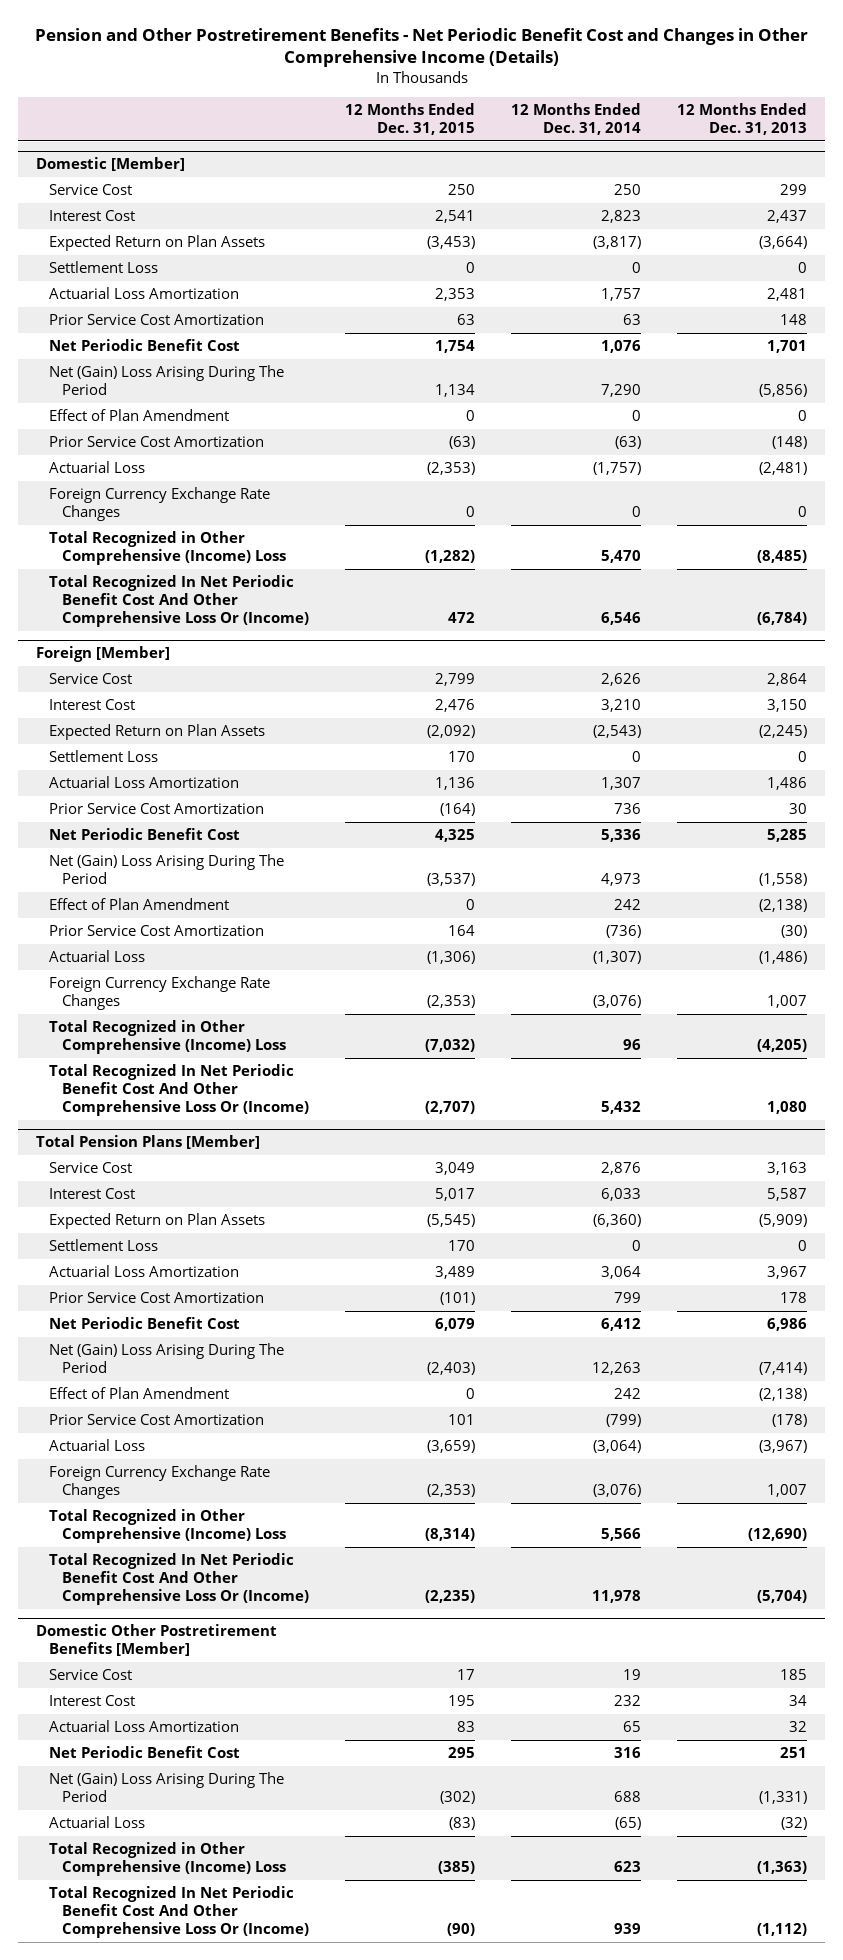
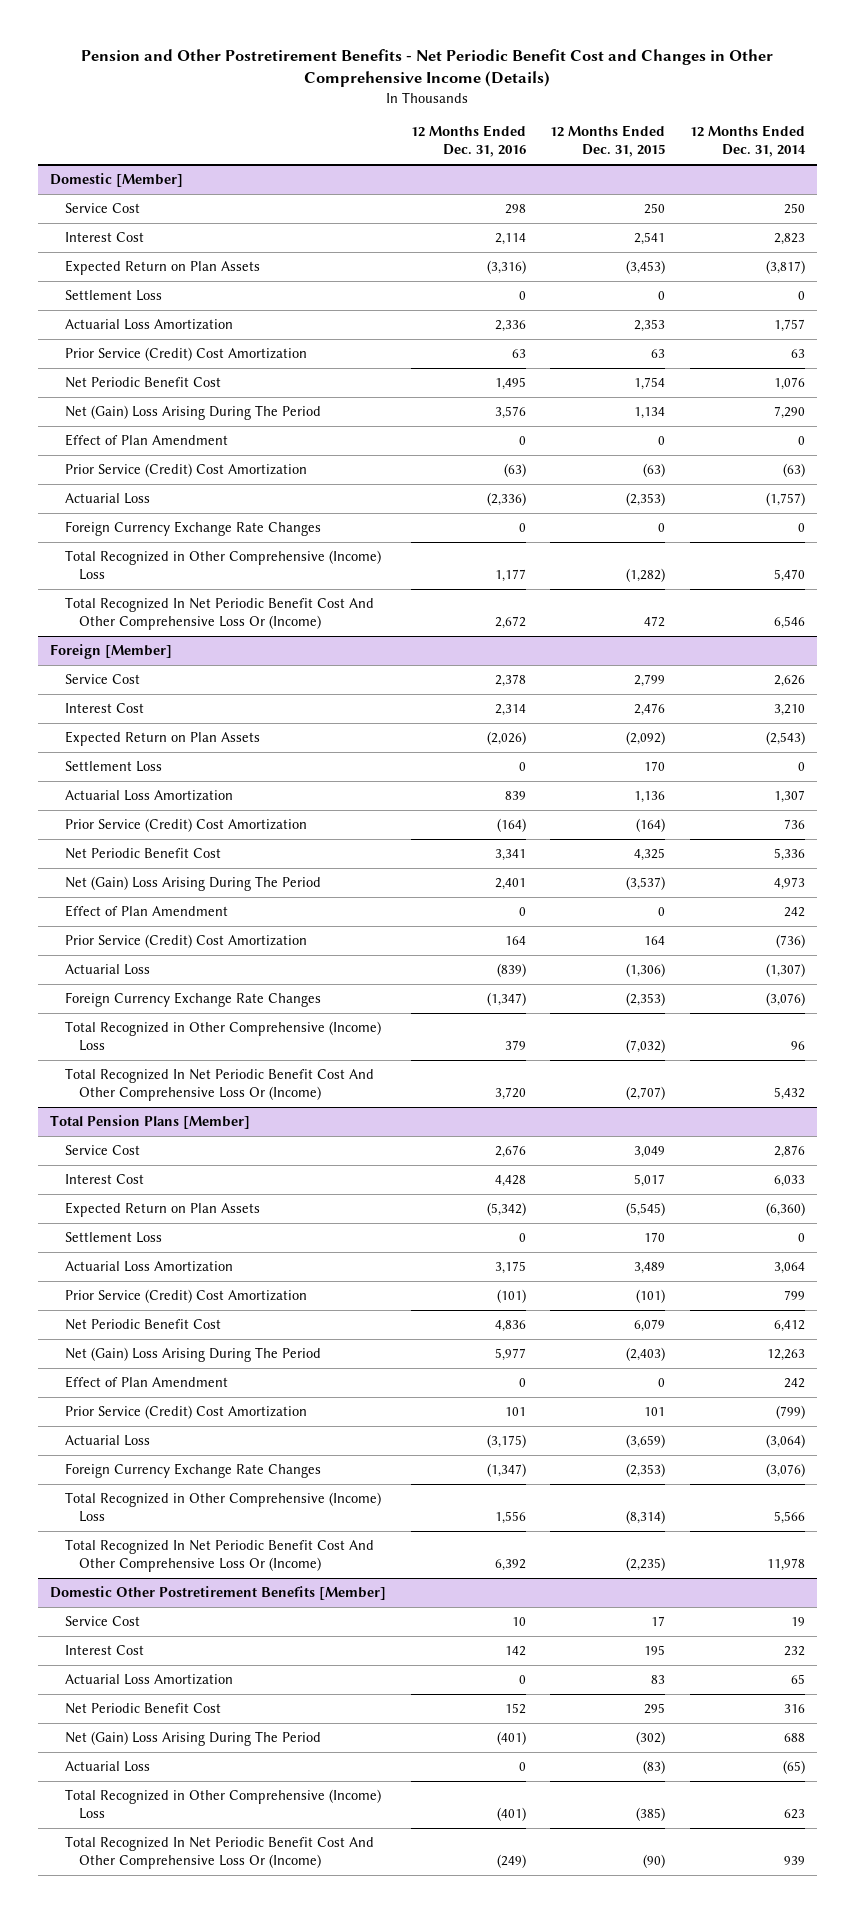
[677,103,808,136] 12 Months Ended Dec. 31, 2013 -> none
none -> [410,125,526,158] 12 Months Ended Dec. 31, 2016
[48,313,264,325] Prior Service Cost Amortization -> [64,347,307,362] Prior Service (Credit) Cost Amortization
[48,435,264,447] Prior Service Cost Amortization -> [64,463,307,478] Prior Service (Credit) Cost Amortization
[48,802,264,814] Prior Service Cost Amortization -> [64,818,307,833] Prior Service (Credit) Cost Amortization
[48,924,264,936] Prior Service Cost Amortization -> [64,934,307,949] Prior Service (Credit) Cost Amortization
[48,1291,264,1303] Prior Service Cost Amortization -> [64,1289,307,1304] Prior Service (Credit) Cost Amortization
[48,1413,264,1425] Prior Service Cost Amortization -> [64,1405,307,1420] Prior Service (Credit) Cost Amortization

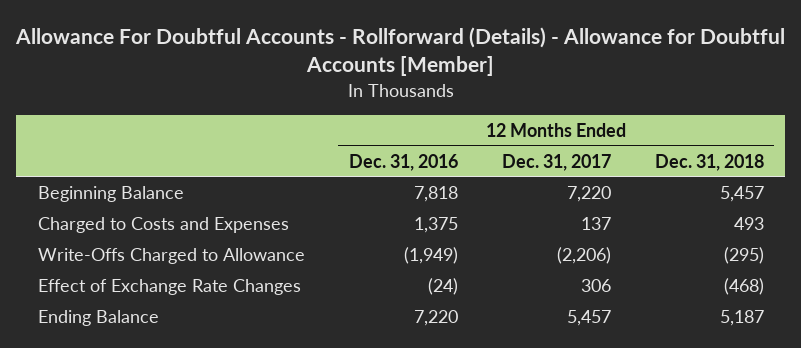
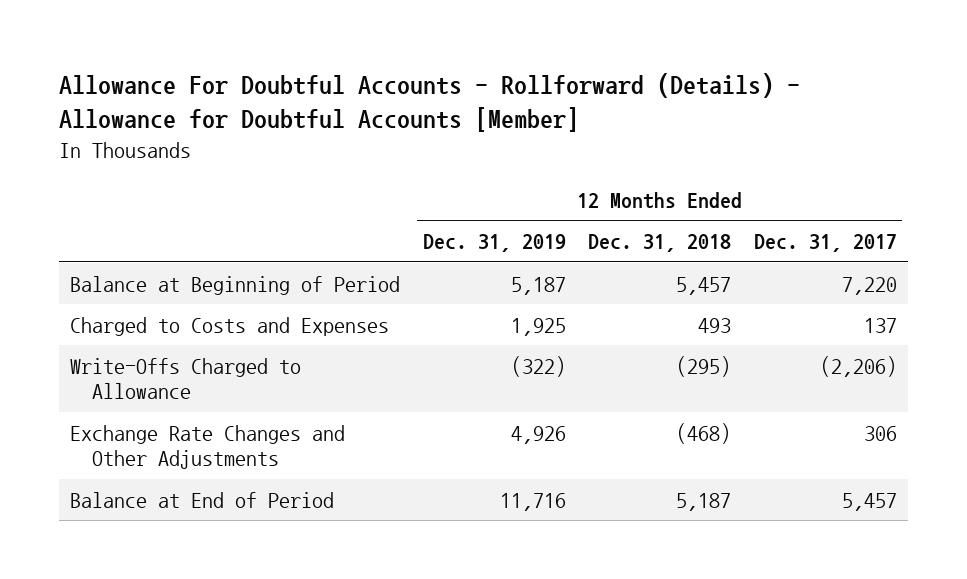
[348,153,458,171] Dec. 31, 2016 -> none
none -> [422,234,566,253] Dec. 31, 2019
[37,185,184,202] Beginning Balance -> [69,275,400,295] Balance at Beginning of Period
[37,278,301,295] Effect of Exchange Rate Changes -> [69,424,345,470] Exchange Rate Changes and Other Adjustments
[37,309,159,326] Ending Balance -> [69,491,334,508] Balance at End of Period

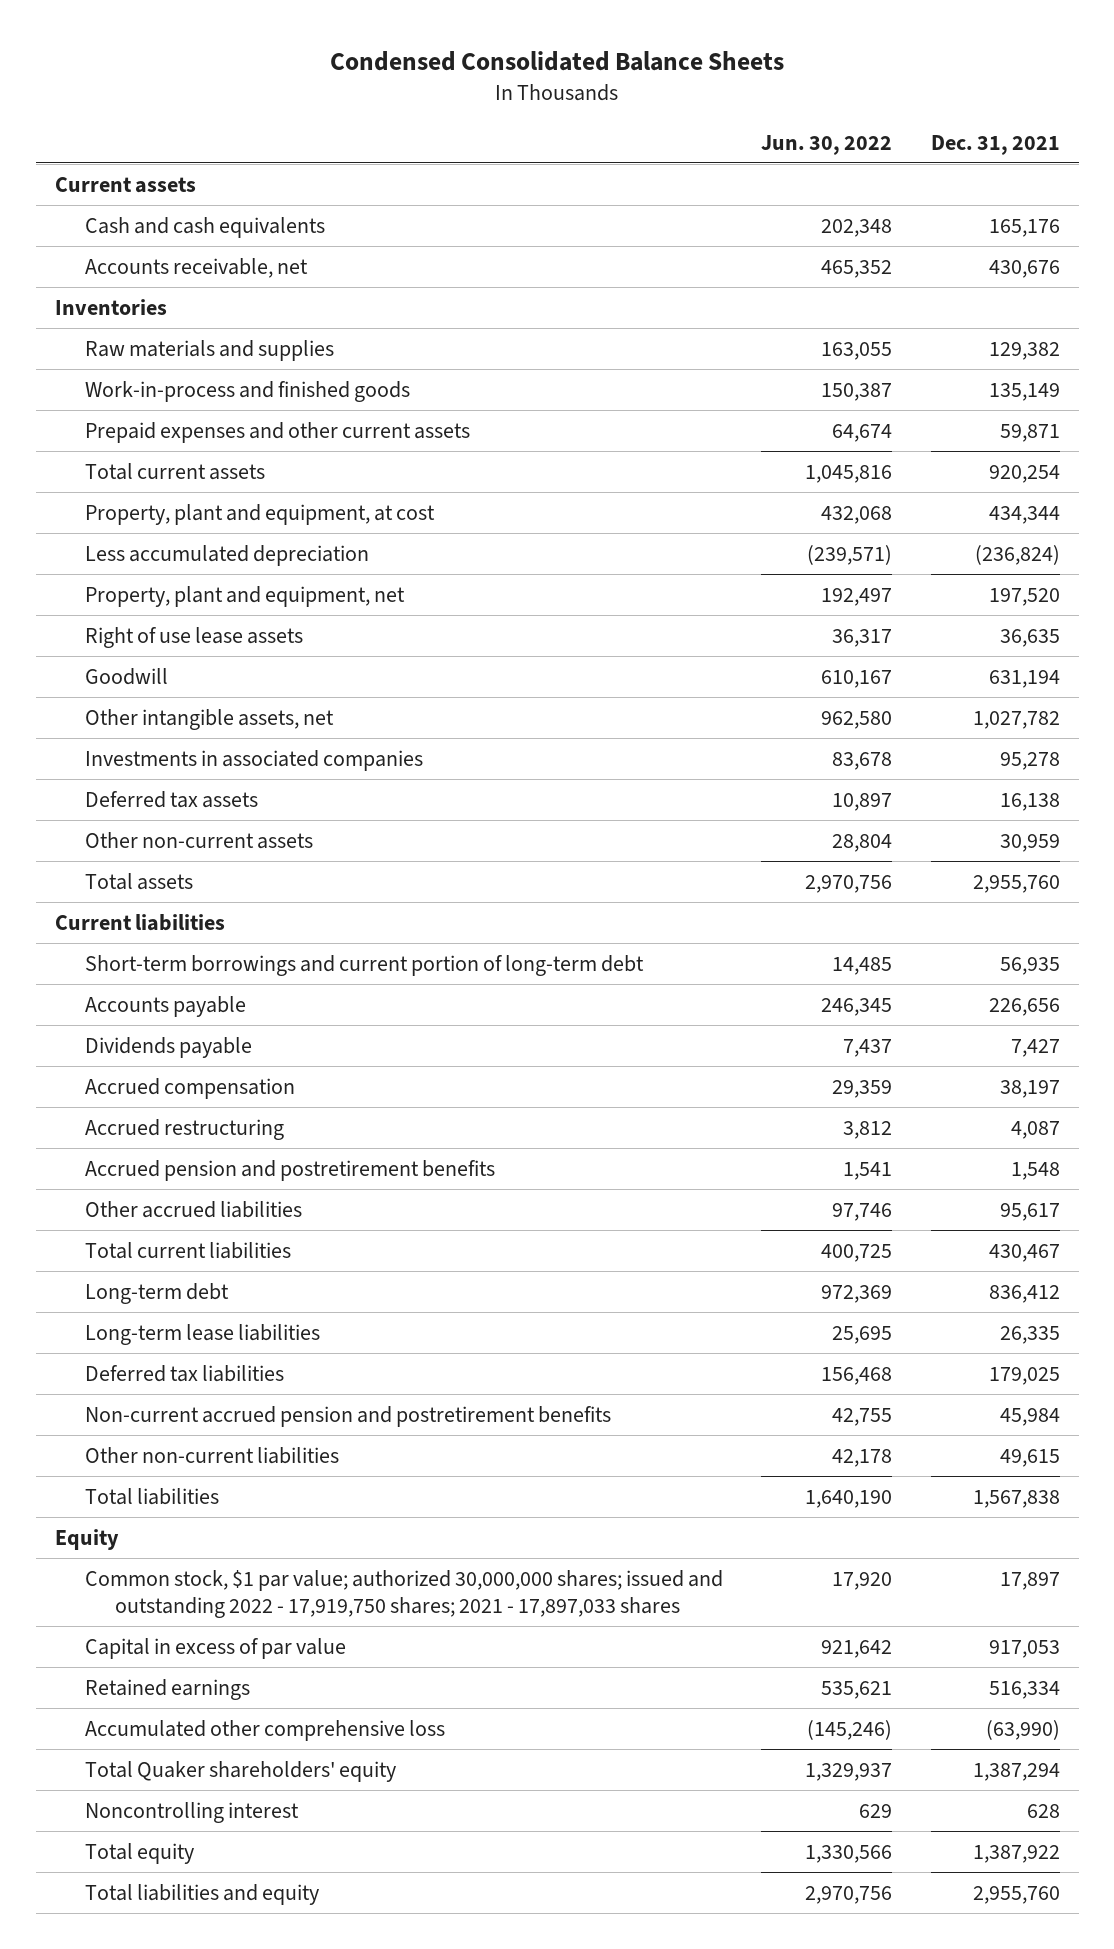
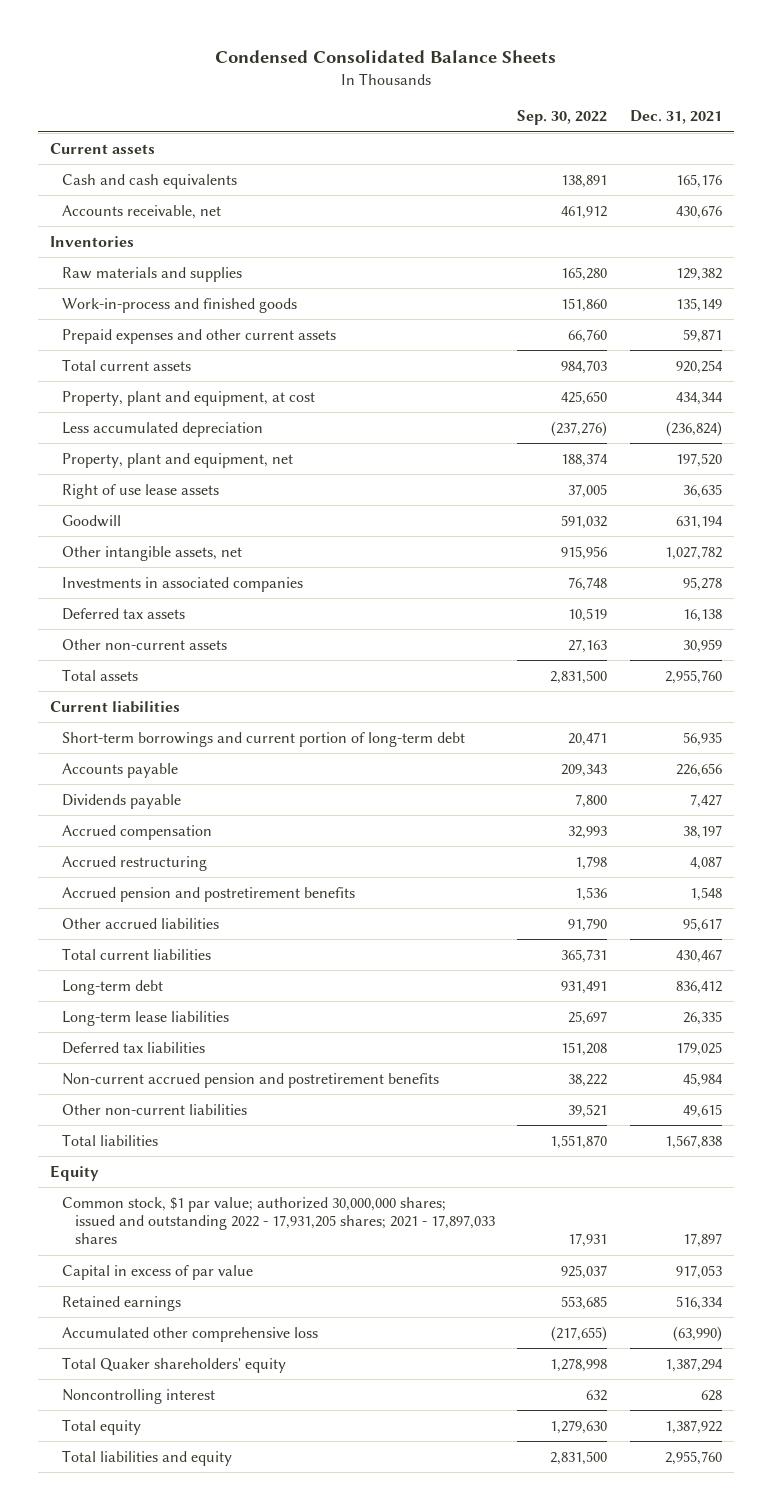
[761,135,893,156] Jun. 30, 2022 -> none
none -> [517,110,608,126] Sep. 30, 2022
[85,1569,724,1619] Common stock, $1 par value; authorized 30,000,000 shares; issued and outstanding 2022 - 17,919,750 shares; 2021 - 17,897,033 shares -> [62,1196,495,1245] Common stock, $1 par value; authorized 30,000,000 shares; issued and outstanding 2022 - 17,931,205 shares; 2021 - 17,897,033 shares

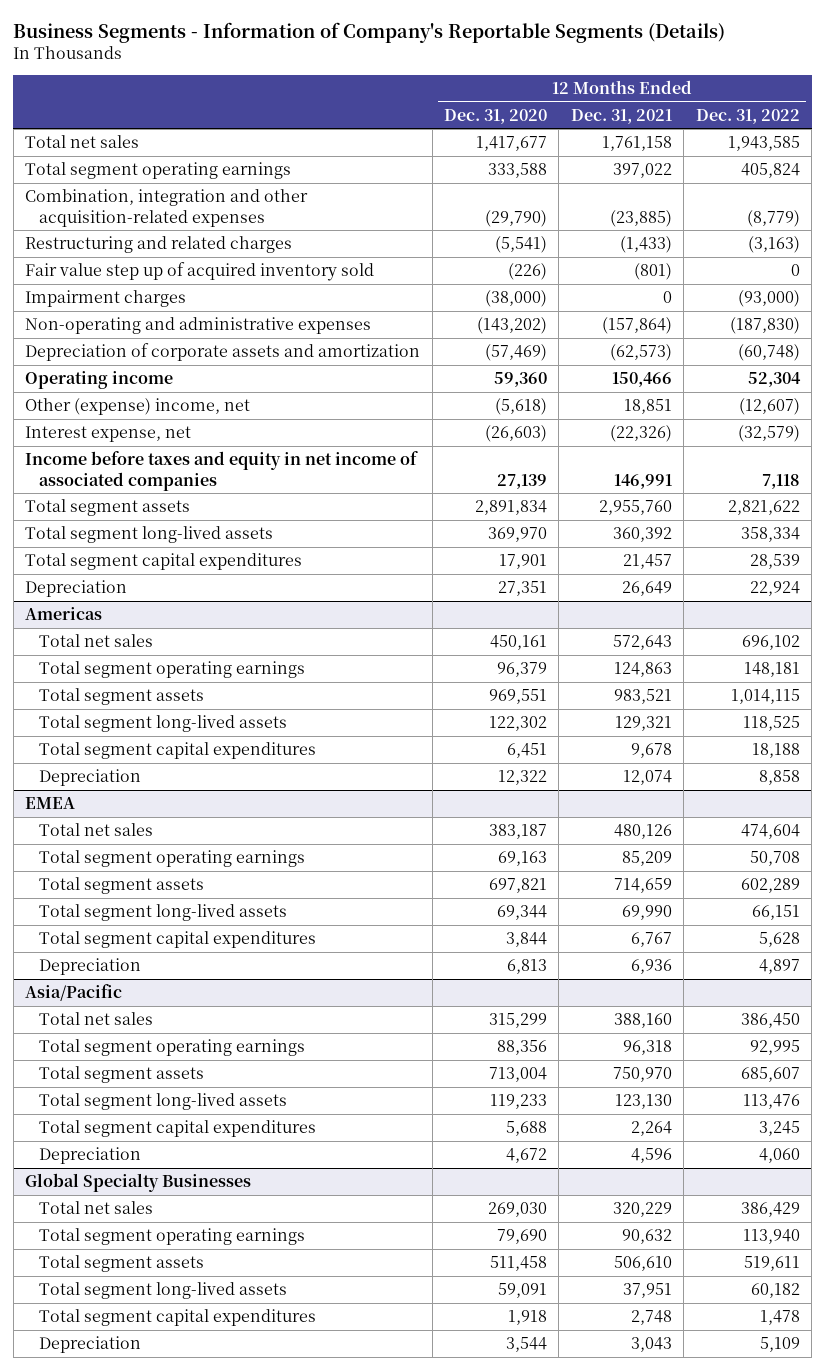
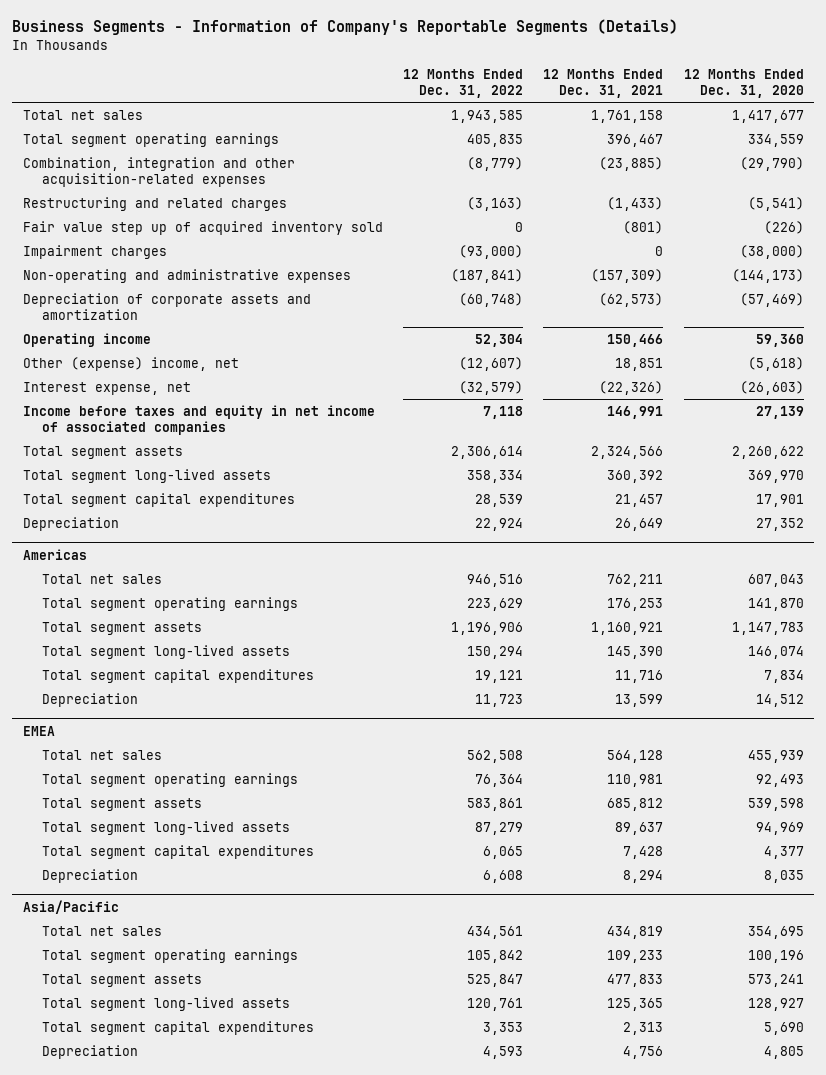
[488,163,548,179] 333,588 -> [747,133,804,147] 334,559
[612,163,672,179] 397,022 -> [607,133,664,147] 396,467
[740,163,800,179] 405,824 -> [466,133,523,147] 405,835
[477,317,548,335] (143,202) -> [731,268,804,283] (144,173)
[601,317,672,335] (157,864) -> [591,268,664,283] (157,309)
[729,317,800,335] (187,830) -> [450,268,523,283] (187,841)
[475,500,548,516] 2,891,834 -> [731,445,804,459] 2,260,622
[598,500,672,516] 2,955,760 -> [591,445,664,459] 2,324,566
[727,500,800,516] 2,821,622 -> [450,445,523,459] 2,306,614
[498,581,548,597] 27,351 -> [755,517,804,531] 27,352
[490,635,548,651] 450,161 -> [747,573,804,587] 607,043
[612,635,672,651] 572,643 -> [607,573,664,587] 762,211
[741,635,800,651] 696,102 -> [466,573,523,587] 946,516
[497,662,548,678] 96,379 -> [747,597,804,611] 141,870
[613,662,672,678] 124,863 -> [607,597,664,611] 176,253
[743,662,800,678] 148,181 -> [466,597,523,611] 223,629
[489,689,548,705] 969,551 -> [731,621,804,635] 1,147,783
[613,689,672,705] 983,521 -> [591,621,664,635] 1,160,921
[730,689,800,705] 1,014,115 -> [450,621,523,635] 1,196,906
[489,716,548,732] 122,302 -> [747,645,804,659] 146,074
[614,716,672,732] 129,321 -> [607,645,664,659] 145,390
[742,716,800,732] 118,525 -> [466,645,523,659] 150,294
[507,743,548,759] 6,451 -> [763,669,804,683] 7,834
[630,743,672,759] 9,678 -> [615,669,664,683] 11,716
[751,743,800,759] 18,188 -> [474,669,523,683] 19,121
[498,770,548,786] 12,322 -> [755,693,804,707] 14,512
[622,770,672,786] 12,074 -> [615,693,664,707] 13,599
[758,770,800,786] 8,858 -> [474,693,523,707] 11,723
[489,824,548,840] 383,187 -> [747,749,804,763] 455,939
[613,824,672,840] 480,126 -> [607,749,664,763] 564,128
[740,824,800,840] 474,604 -> [466,749,523,763] 562,508
[498,851,548,867] 69,163 -> [755,773,804,787] 92,493
[621,851,672,867] 85,209 -> [607,773,664,787] 110,981
[749,851,800,867] 50,708 -> [474,773,523,787] 76,364
[489,878,548,894] 697,821 -> [747,797,804,811] 539,598
[613,878,672,894] 714,659 -> [607,797,664,811] 685,812
[740,878,800,894] 602,289 -> [466,797,523,811] 583,861
[497,905,548,921] 69,344 -> [755,821,804,835] 94,969
[621,905,672,921] 69,990 -> [615,821,664,835] 89,637
[751,905,800,921] 66,151 -> [474,821,523,835] 87,279
[506,932,548,948] 3,844 -> [763,845,804,859] 4,377
[630,932,672,948] 6,767 -> [623,845,664,859] 7,428
[758,932,800,948] 5,628 -> [482,845,523,859] 6,065
[507,959,548,975] 6,813 -> [763,869,804,883] 8,035
[630,959,672,975] 6,936 -> [623,869,664,883] 8,294
[758,959,800,975] 4,897 -> [482,869,523,883] 6,608
[25,1173,252,1193] Global Specialty Businesses -> none
[39,1201,154,1215] Total net sales -> none
[39,1228,306,1246] Total segment operating earnings -> none
[39,1255,205,1273] Total segment assets -> none
[39,1282,288,1300] Total segment long-lived assets -> none
[39,1309,317,1327] Total segment capital expenditures -> none
[39,1336,142,1354] Depreciation -> none
[489,1013,548,1029] 315,299 -> [747,925,804,939] 354,695
[613,1013,672,1029] 388,160 -> [607,925,664,939] 434,819
[740,1013,800,1029] 386,450 -> [466,925,523,939] 434,561
[497,1040,548,1056] 88,356 -> [747,949,804,963] 100,196
[622,1040,672,1056] 96,318 -> [607,949,664,963] 109,233
[749,1040,800,1056] 92,995 -> [466,949,523,963] 105,842
[489,1067,548,1083] 713,004 -> [747,973,804,987] 573,241
[612,1067,672,1083] 750,970 -> [607,973,664,987] 477,833
[740,1067,800,1083] 685,607 -> [466,973,523,987] 525,847
[490,1094,548,1110] 119,233 -> [747,997,804,1011] 128,927
[614,1094,672,1110] 123,130 -> [607,997,664,1011] 125,365
[742,1094,800,1110] 113,476 -> [466,997,523,1011] 120,761
[506,1121,548,1137] 5,688 -> [763,1021,804,1035] 5,690
[630,1121,672,1137] 2,264 -> [623,1021,664,1035] 2,313
[758,1121,800,1137] 3,245 -> [482,1021,523,1035] 3,353
[506,1148,548,1164] 4,672 -> [763,1045,804,1059] 4,805
[630,1148,672,1164] 4,596 -> [623,1045,664,1059] 4,756
[758,1148,800,1164] 4,060 -> [482,1045,523,1059] 4,593

